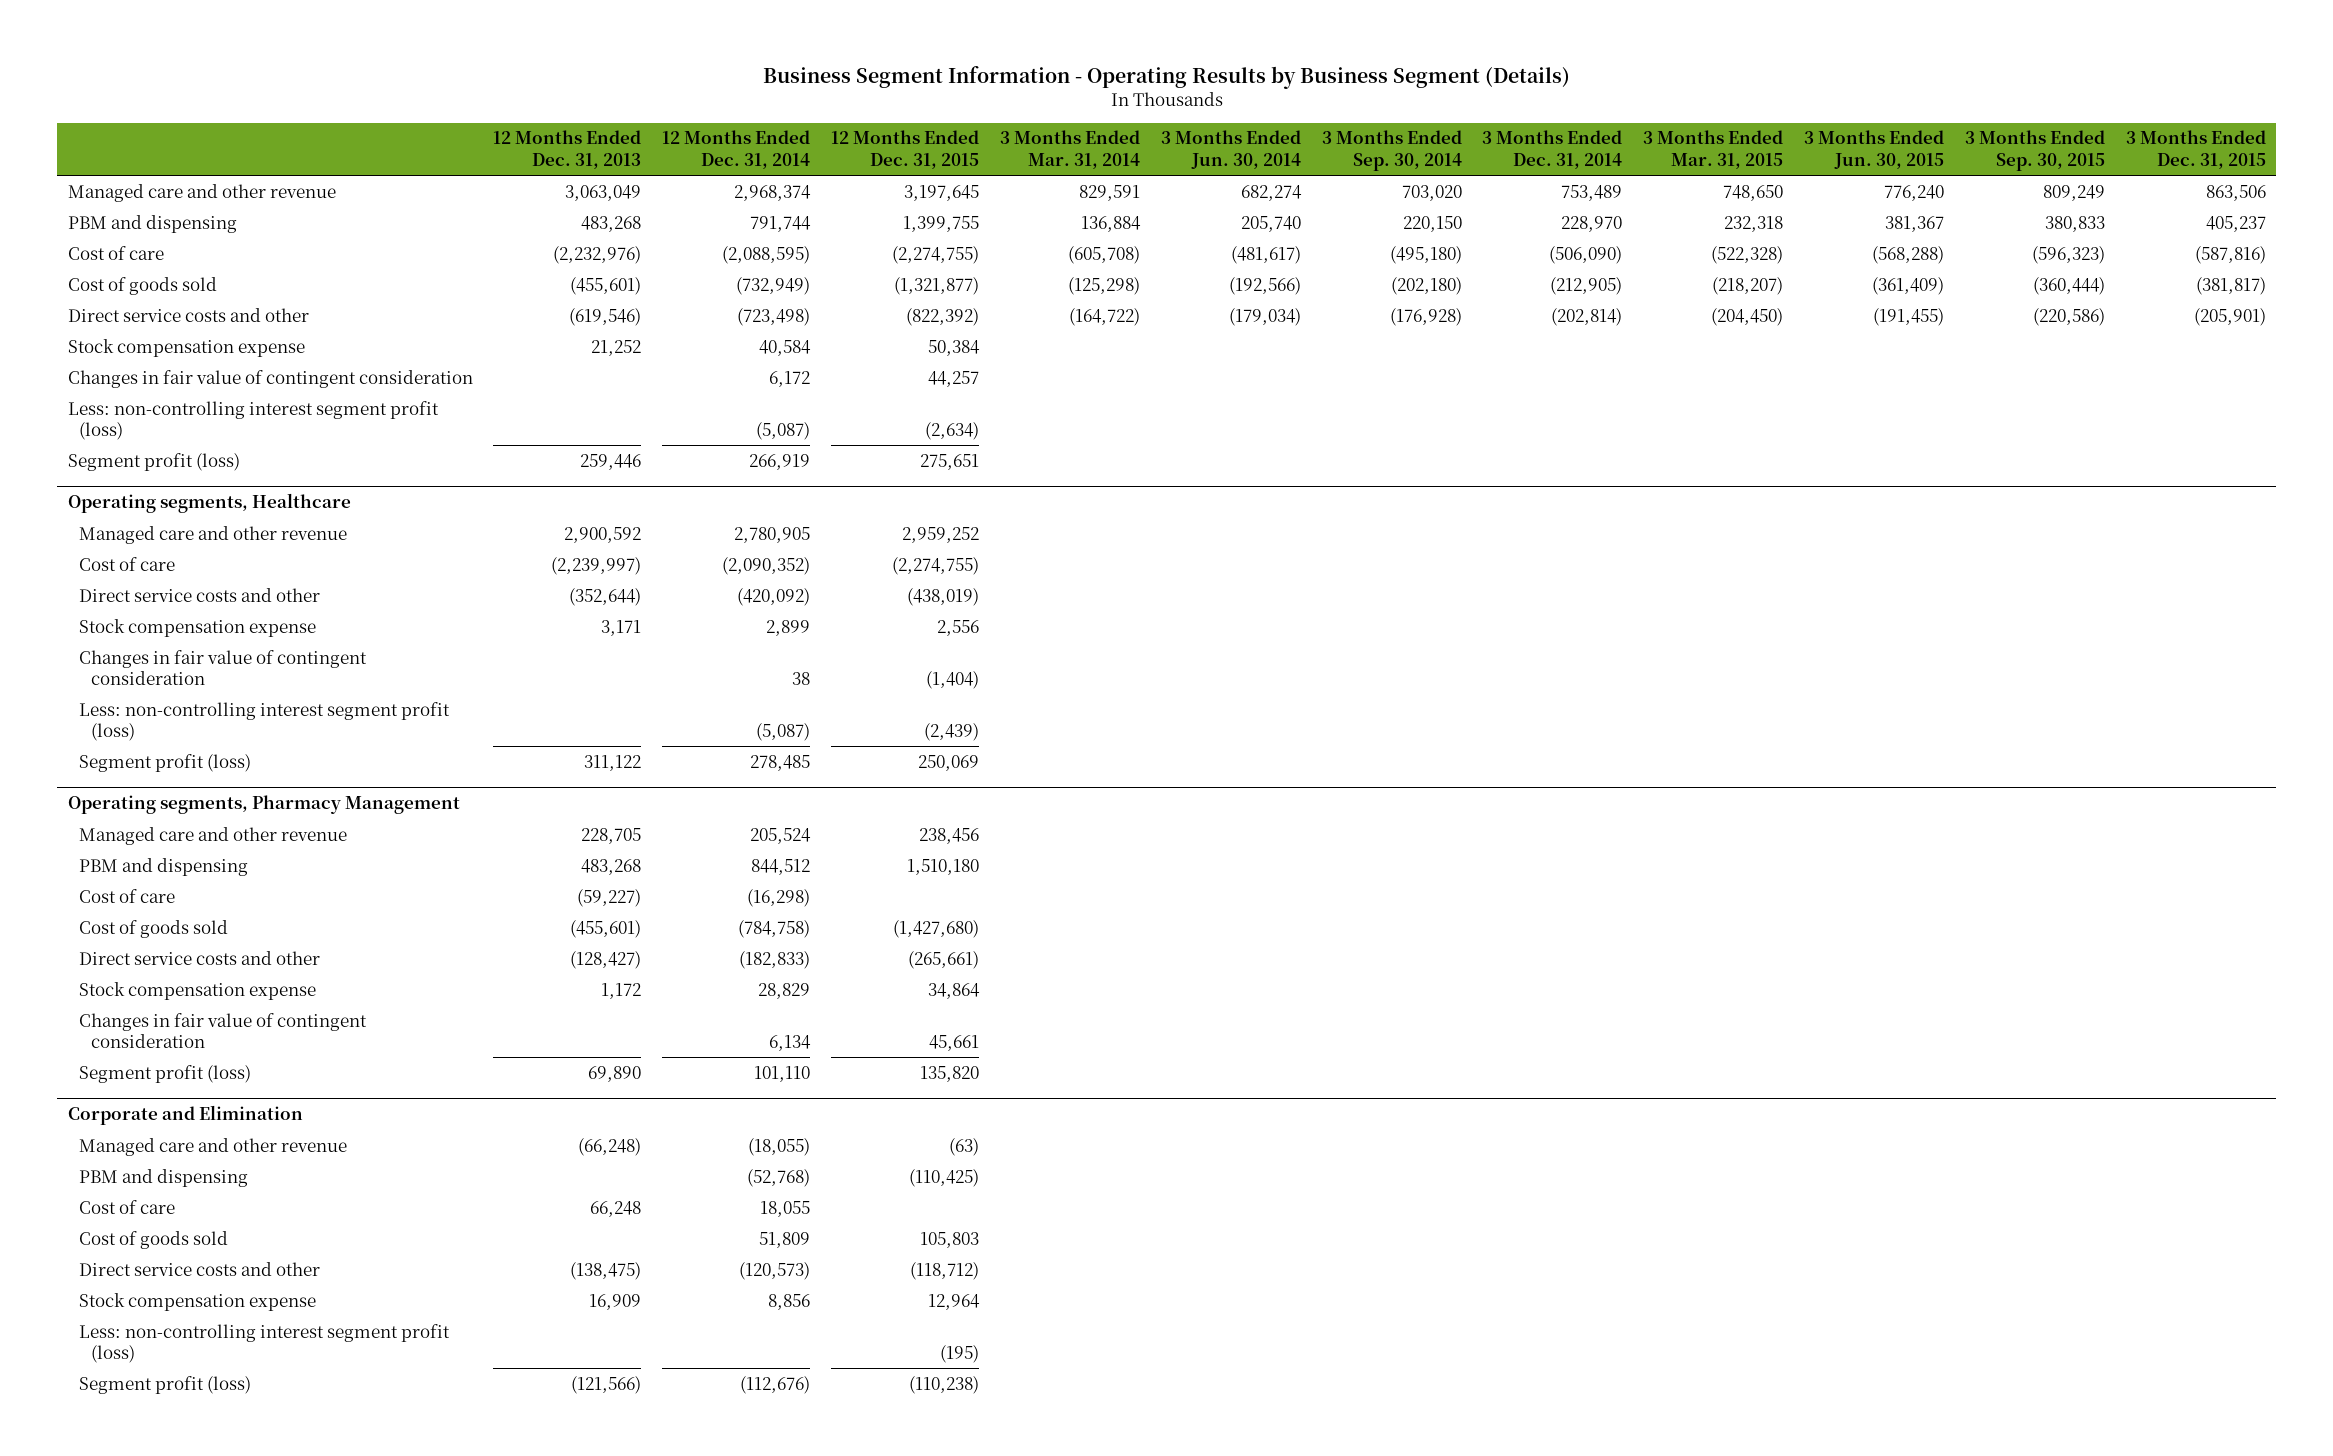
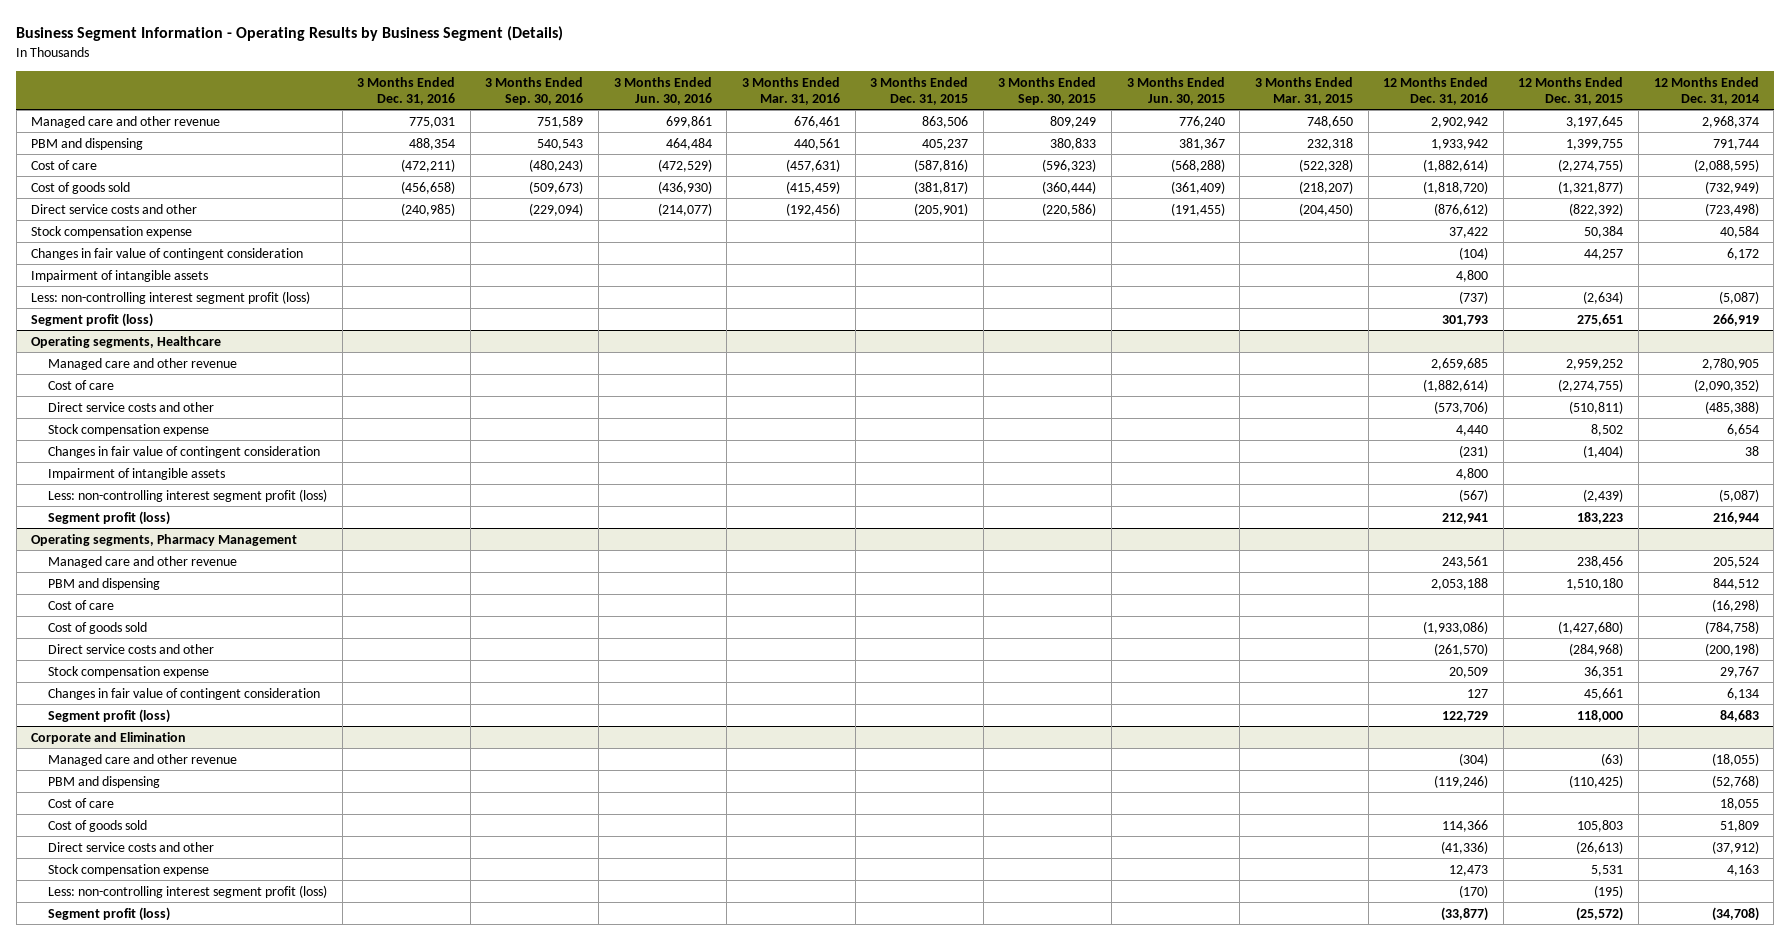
[493,130,642,169] 12 Months Ended Dec. 31, 2013 -> none
[999,130,1140,169] 3 Months Ended Mar. 31, 2014 -> none
[1160,130,1301,169] 3 Months Ended Jun. 30, 2014 -> none
[1321,130,1462,171] 3 Months Ended Sep. 30, 2014 -> none
[1482,130,1623,169] 3 Months Ended Dec. 31, 2014 -> none
none -> [357,76,456,106] 3 Months Ended Dec. 31, 2016
none -> [485,76,584,106] 3 Months Ended Sep. 30, 2016
none -> [613,76,712,106] 3 Months Ended Jun. 30, 2016
none -> [741,76,840,106] 3 Months Ended Mar. 31, 2016
none -> [1383,76,1489,106] 12 Months Ended Dec. 31, 2016
none -> [31,269,209,282] Impairment of intangible assets
[737,587,811,606] (420,092) -> [1704,400,1759,414] (485,388)
[907,587,980,606] (438,019) -> [1569,400,1624,414] (510,811)
[766,619,811,636] 2,899 -> [1726,423,1759,436] 6,654
[937,619,980,636] 2,556 -> [1591,423,1624,436] 8,502
none -> [47,467,225,480] Impairment of intangible assets
[750,754,811,771] 278,485 -> [1712,511,1759,524] 216,944
[918,754,980,771] 250,069 -> [1577,511,1624,524] 183,223
[739,950,811,969] (182,833) -> [1704,642,1759,656] (200,198)
[908,950,980,969] (265,661) -> [1569,642,1624,656] (284,968)
[758,982,811,999] 28,829 -> [1719,665,1759,678] 29,767
[928,982,981,999] 34,864 -> [1584,665,1624,678] 36,351
[754,1065,811,1082] 101,110 -> [1719,709,1759,722] 84,683
[920,1065,980,1082] 135,820 -> [1577,709,1624,722] 118,000
[739,1261,811,1280] (120,573) -> [1711,840,1759,854] (37,912)
[910,1261,980,1280] (118,712) -> [1576,840,1624,854] (26,613)
[768,1293,811,1310] 8,856 -> [1726,863,1759,876] 4,163
[928,1293,981,1310] 12,964 -> [1591,864,1624,876] 5,531
[740,1375,811,1394] (112,676) -> [1711,906,1759,921] (34,708)
[909,1375,980,1394] (110,238) -> [1576,906,1624,921] (25,572)

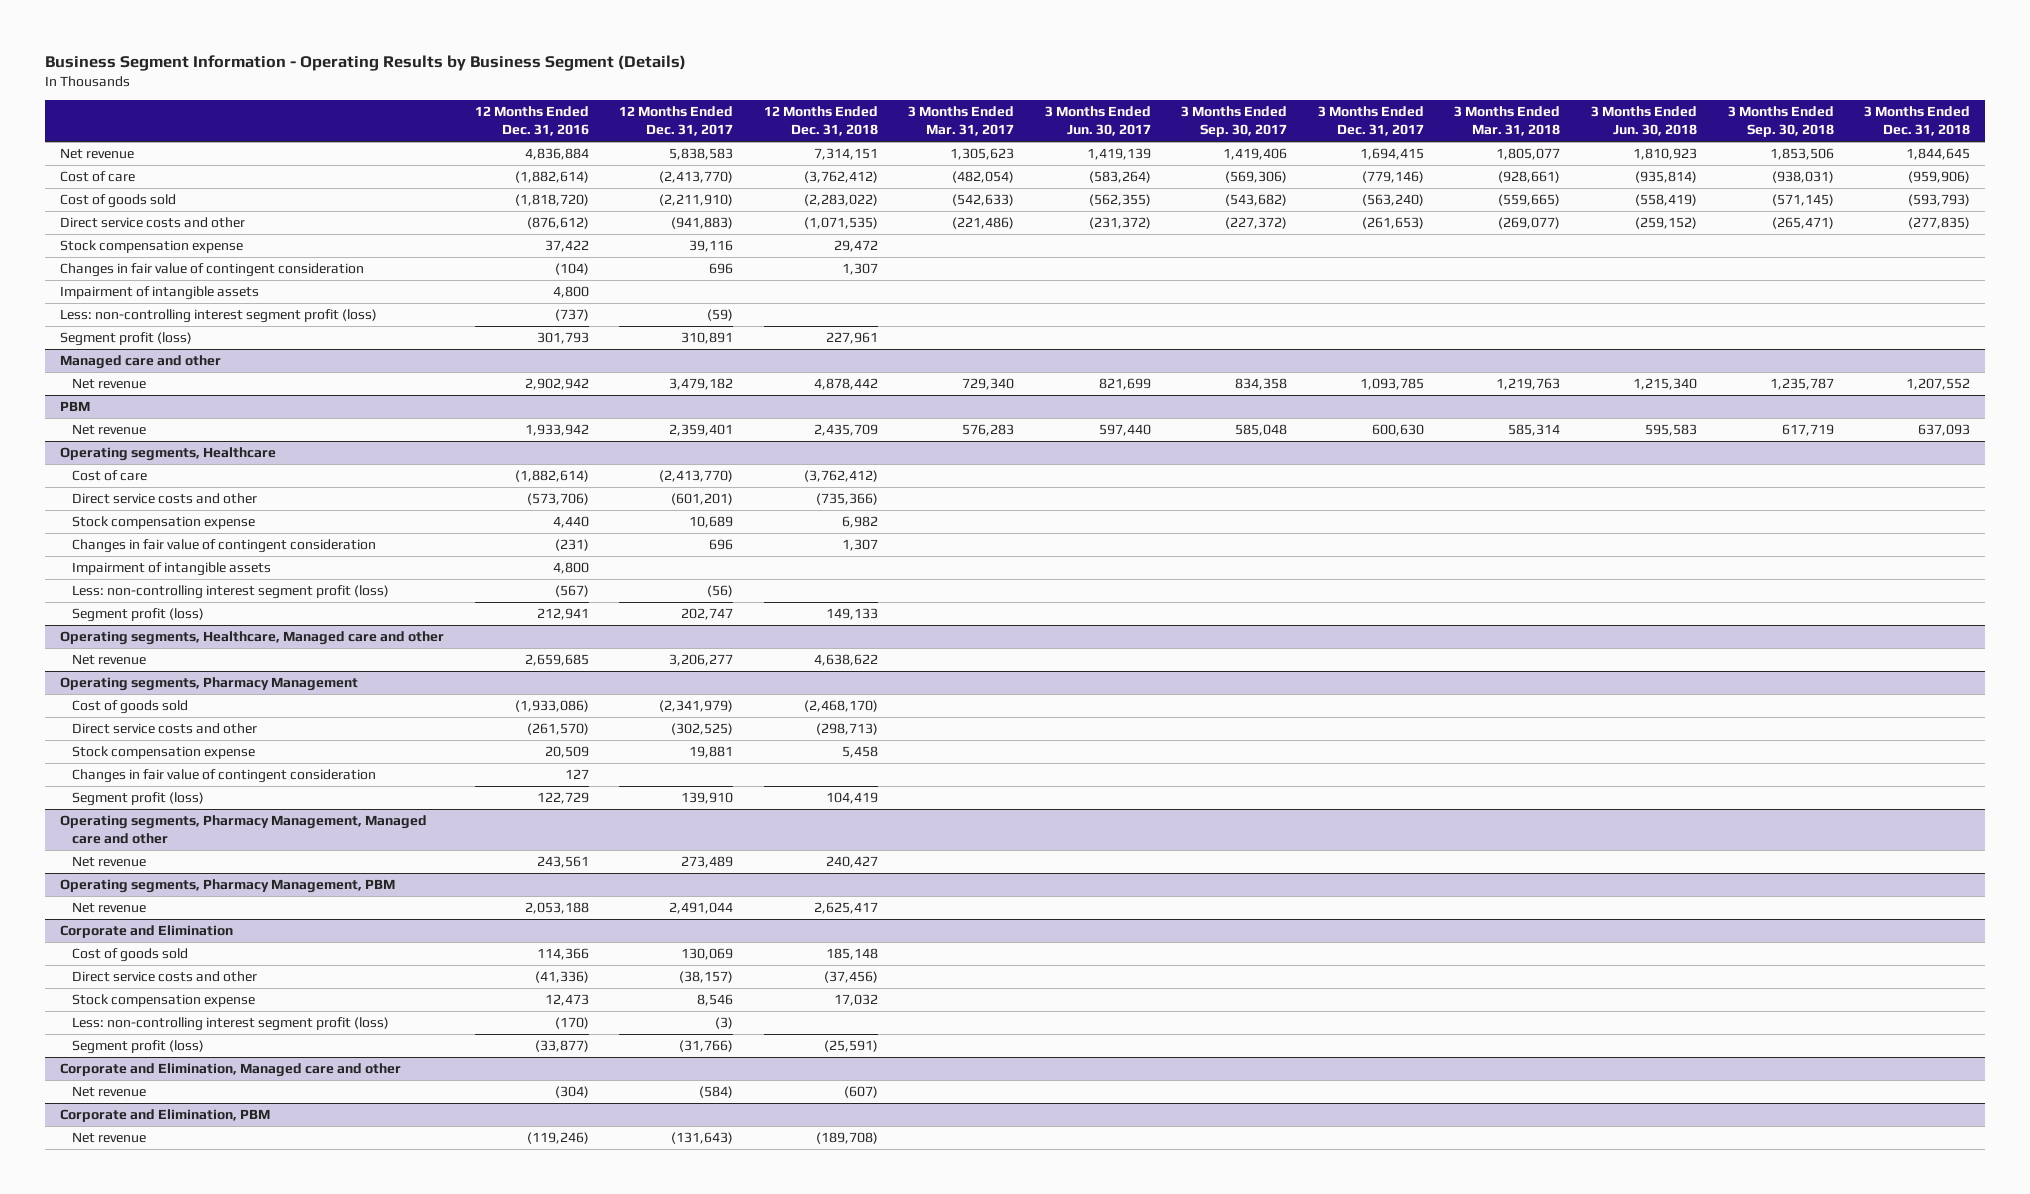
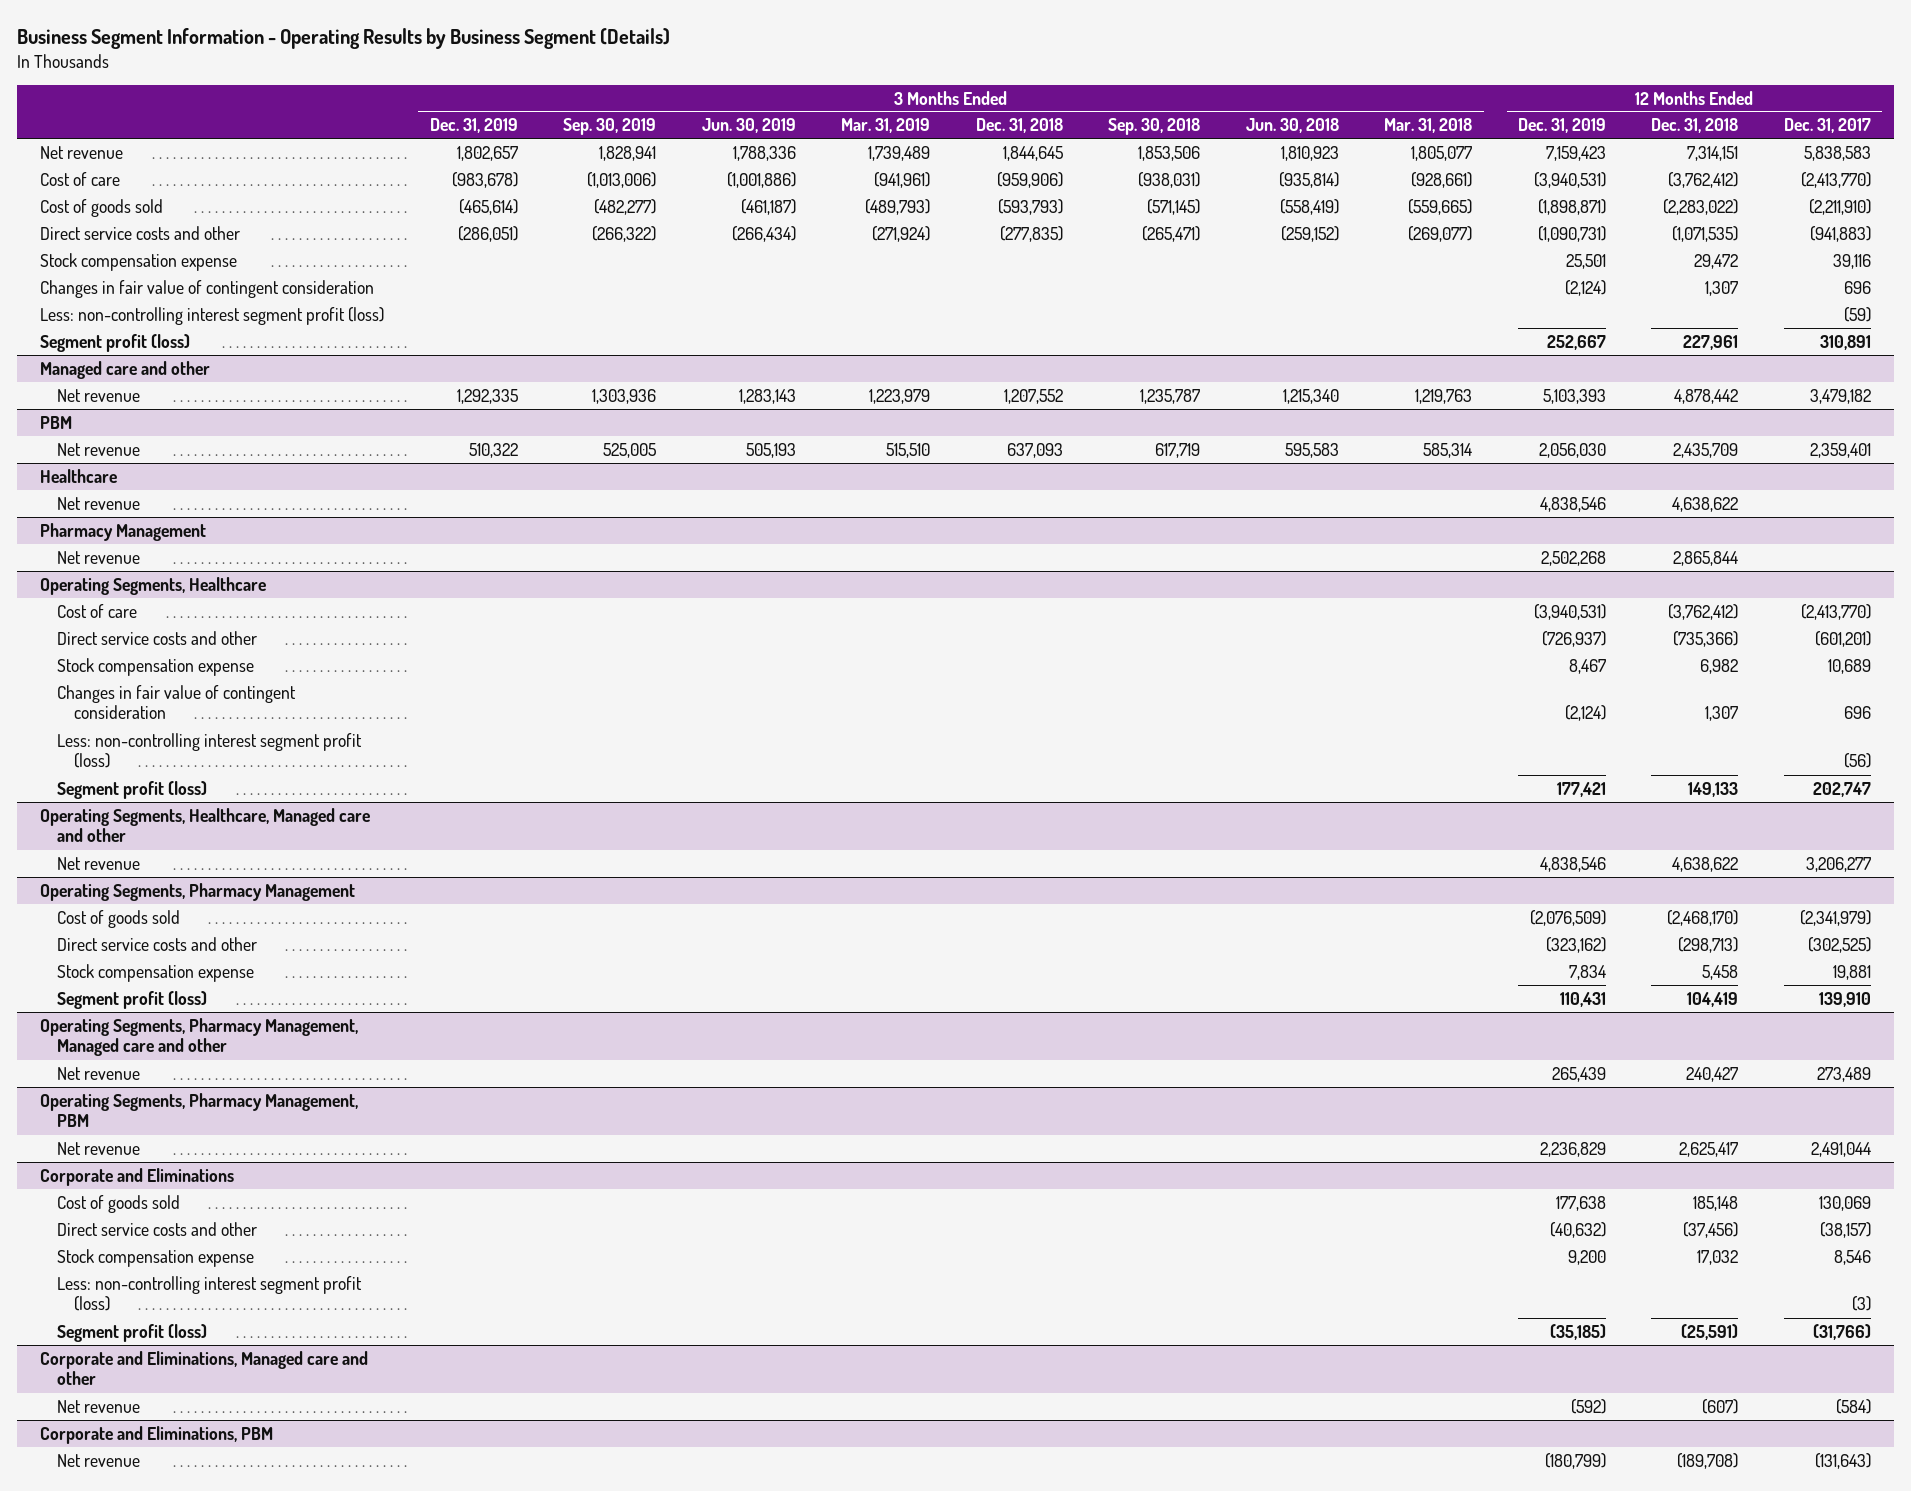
[474,106,589,137] 12 Months Ended Dec. 31, 2016 -> none
[908,106,1015,137] 3 Months Ended Mar. 31, 2017 -> none
[1044,106,1151,137] 3 Months Ended Jun. 30, 2017 -> none
[1181,106,1288,138] 3 Months Ended Sep. 30, 2017 -> none
[1317,106,1424,137] 3 Months Ended Dec. 31, 2017 -> none
none -> [429,118,518,134] Dec. 31, 2019
none -> [563,118,657,136] Sep. 30, 2019
none -> [701,118,796,134] Jun. 30, 2019
none -> [841,118,931,134] Mar. 31, 2019
none -> [1517,118,1606,134] Dec. 31, 2019
[60,285,260,300] Impairment of intangible assets -> none
none -> [40,468,118,483] Healthcare
none -> [57,496,141,510] Net revenue
none -> [40,522,207,541] Pharmacy Management
none -> [57,550,141,564] Net revenue
[60,446,277,461] Operating segments, Healthcare -> [40,576,267,595] Operating Segments, Healthcare
[72,561,272,576] Impairment of intangible assets -> none
[60,630,445,645] Operating segments, Healthcare, Managed care and other -> [40,807,371,843] Operating Segments, Healthcare, Managed care and other
[60,676,359,691] Operating segments, Pharmacy Management -> [40,882,356,901] Operating Segments, Pharmacy Management
[72,768,377,783] Changes in fair value of contingent consideration -> none
[60,814,428,845] Operating segments, Pharmacy Management, Managed care and other -> [40,1017,359,1057] Operating Segments, Pharmacy Management, Managed care and other
[60,878,396,893] Operating segments, Pharmacy Management, PBM -> [40,1092,359,1128] Operating Segments, Pharmacy Management, PBM
[60,924,234,938] Corporate and Elimination -> [40,1167,235,1186] Corporate and Eliminations
[60,1062,402,1077] Corporate and Elimination, Managed care and other -> [40,1350,369,1386] Corporate and Eliminations, Managed care and other
[60,1108,271,1122] Corporate and Elimination, PBM -> [40,1425,274,1444] Corporate and Eliminations, PBM

